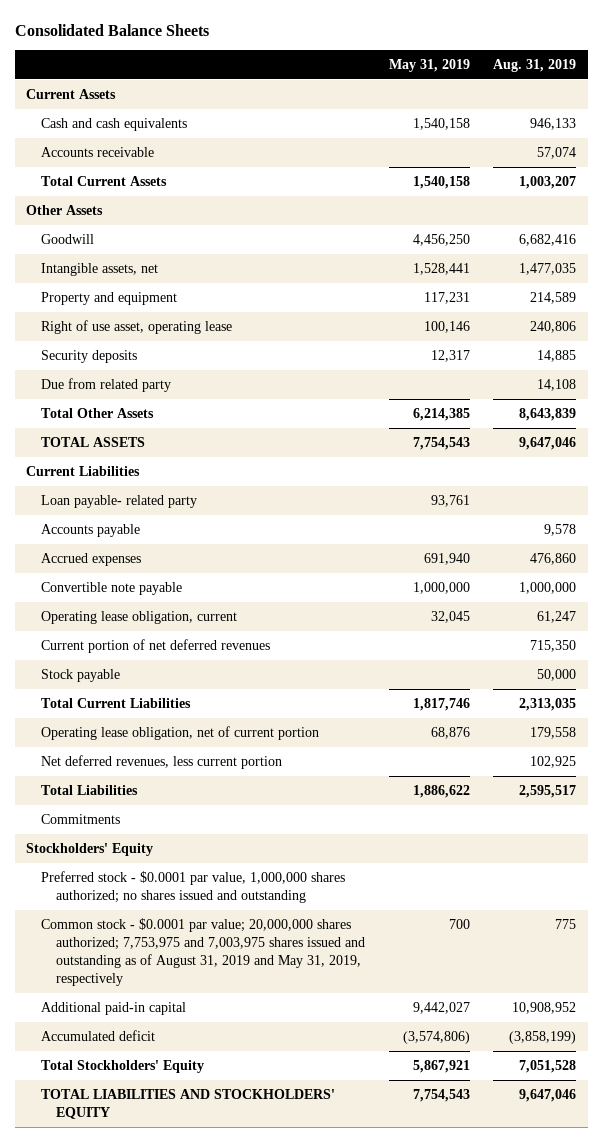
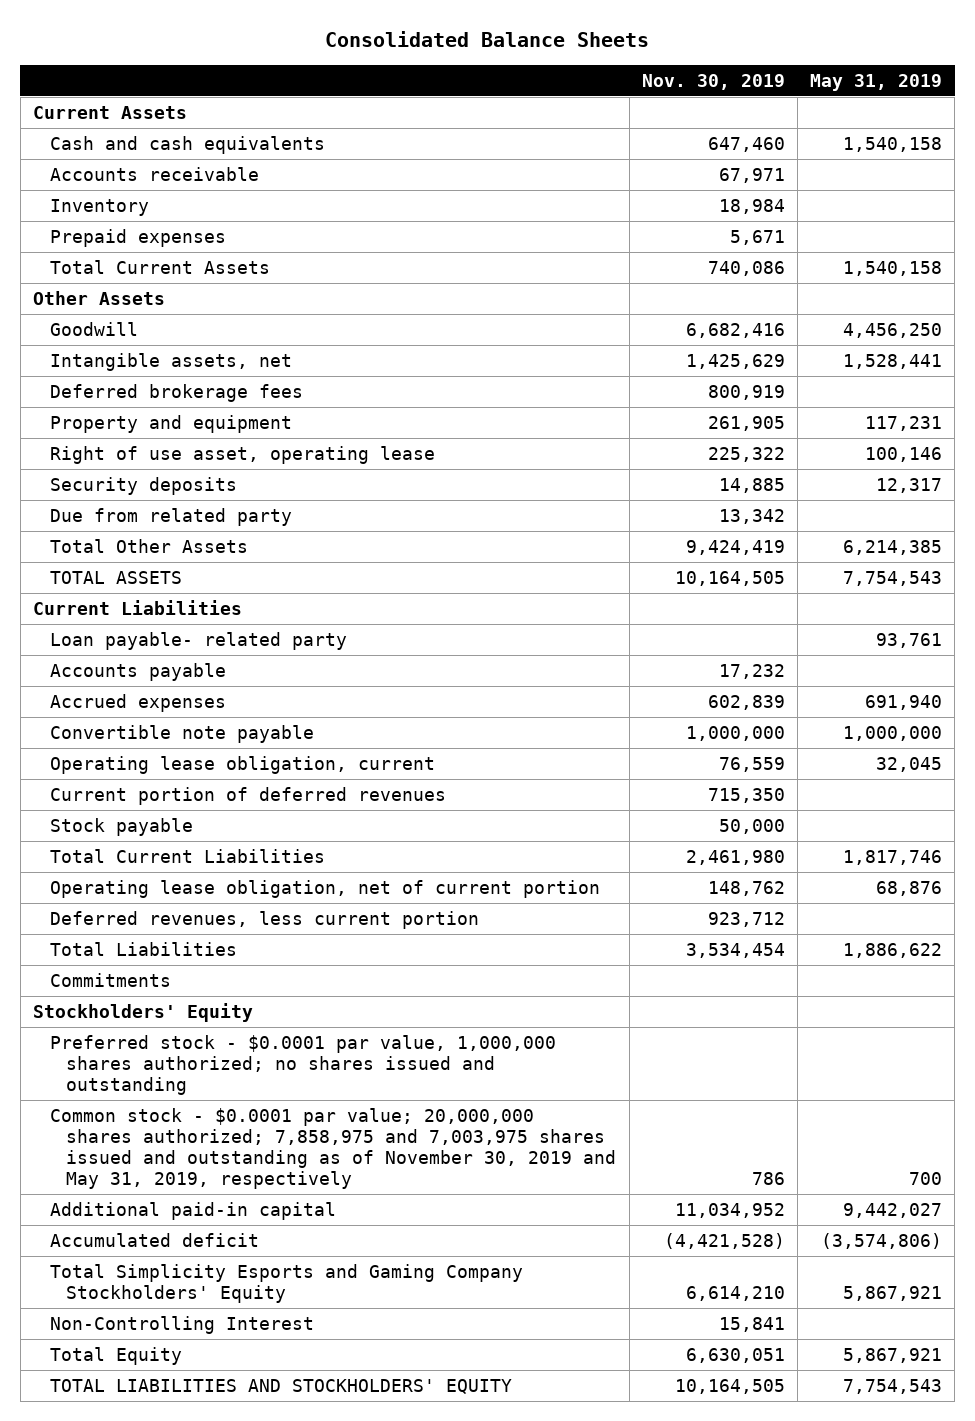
[492,58,576,72] Aug. 31, 2019 -> none
none -> [641,73,785,90] Nov. 30, 2019
none -> [49,198,149,216] Inventory
none -> [49,228,226,247] Prepaid expenses
none -> [49,383,303,402] Deferred brokerage fees
[41,638,271,653] Current portion of net deferred revenues -> [49,786,446,805] Current portion of deferred revenues
[41,754,283,769] Net deferred revenues, less current portion -> [49,910,479,929] Deferred revenues, less current portion
[41,917,366,986] Common stock - $0.0001 par value; 20,000,000 shares authorized; 7,753,975 and 7,003,975 shares issued and outstanding as of August 31, 2019 and May 31, 2019, respectively -> [49,1107,617,1189] Common stock - $0.0001 par value; 20,000,000 shares authorized; 7,858,975 and 7,003,975 shares issued and outstanding as of November 30, 2019 and May 31, 2019, respectively
[41,1059,205,1073] Total Stockholders' Equity -> [49,1263,523,1303] Total Simplicity Esports and Gaming Company Stockholders' Equity
none -> [49,1315,314,1334] Non-Controlling Interest
none -> [49,1346,182,1365] Total Equity

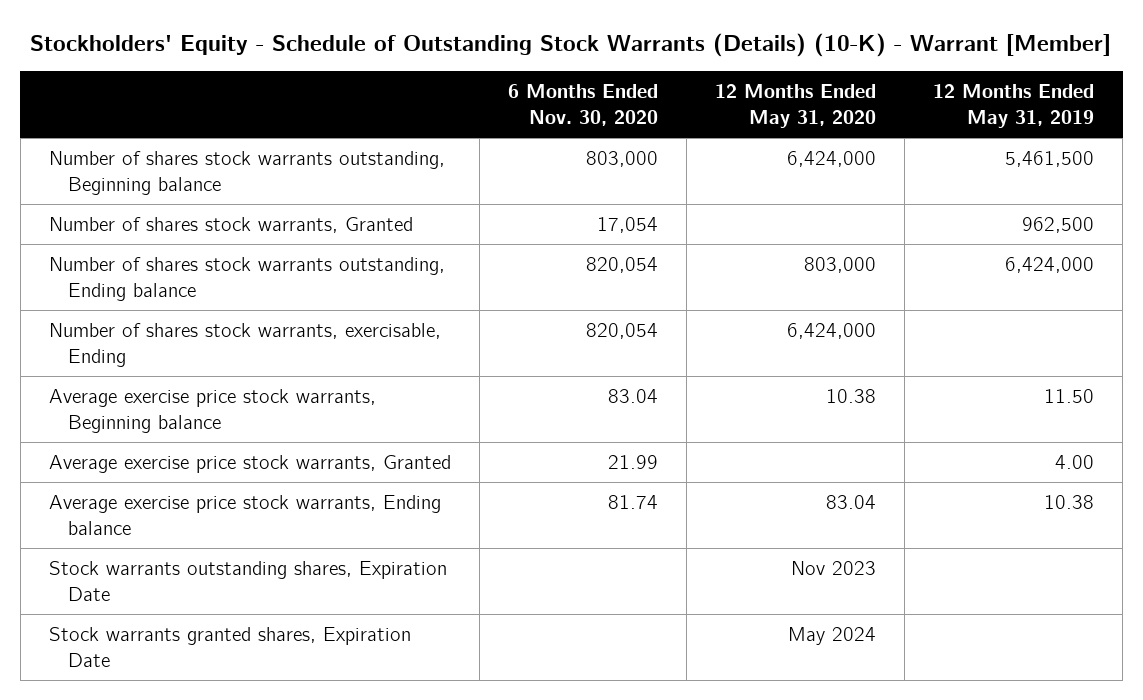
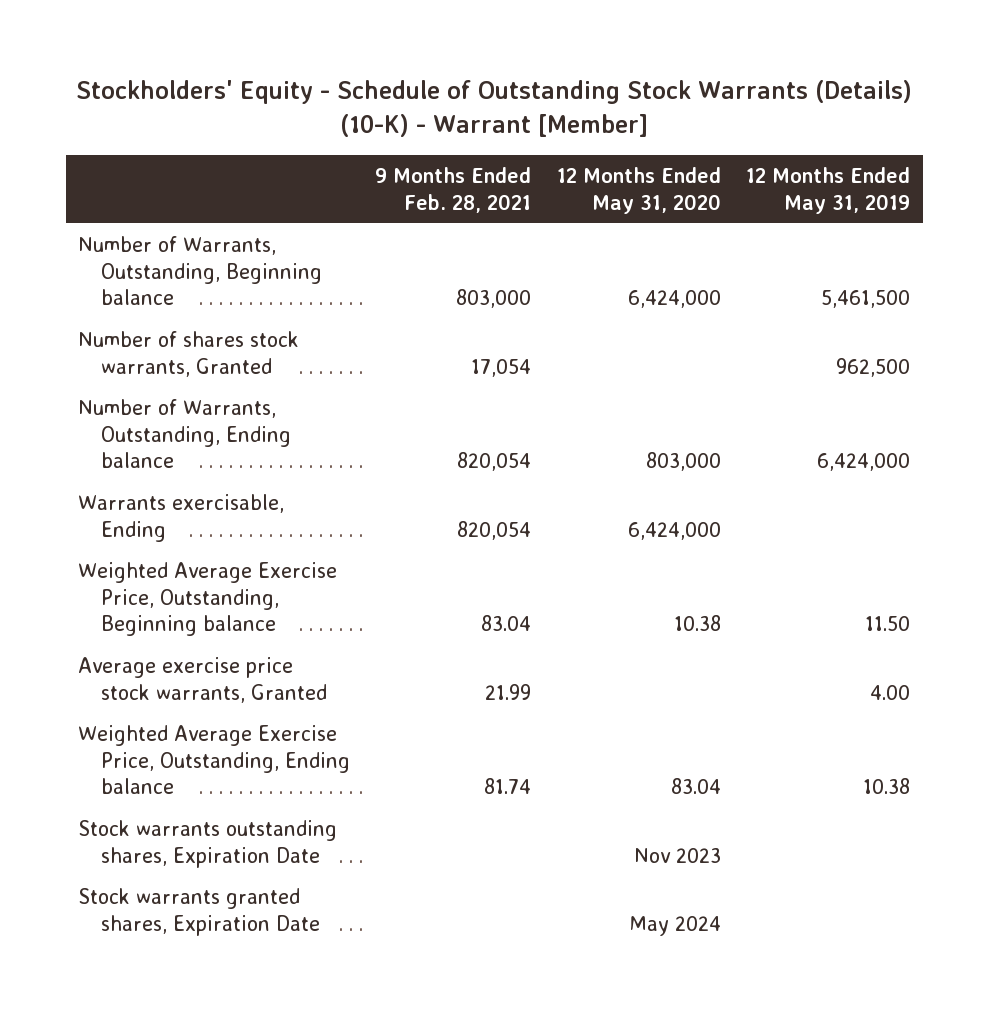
[507,84,658,126] 6 Months Ended Nov. 30, 2020 -> none
none -> [375,166,532,213] 9 Months Ended Feb. 28, 2021
[48,151,445,195] Number of shares stock warrants outstanding, Beginning balance -> [78,236,322,306] Number of Warrants, Outstanding, Beginning balance
[48,257,445,301] Number of shares stock warrants outstanding, Ending balance -> [78,399,291,469] Number of Warrants, Outstanding, Ending balance
[48,323,441,367] Number of shares stock warrants, exercisable, Ending -> [78,494,285,542] Warrants exercisable, Ending
[48,389,376,433] Average exercise price stock warrants, Beginning balance -> [78,562,338,637] Weighted Average Exercise Price, Outstanding, Beginning balance
[48,495,441,535] Average exercise price stock warrants, Ending balance -> [78,725,350,795] Weighted Average Exercise Price, Outstanding, Ending balance

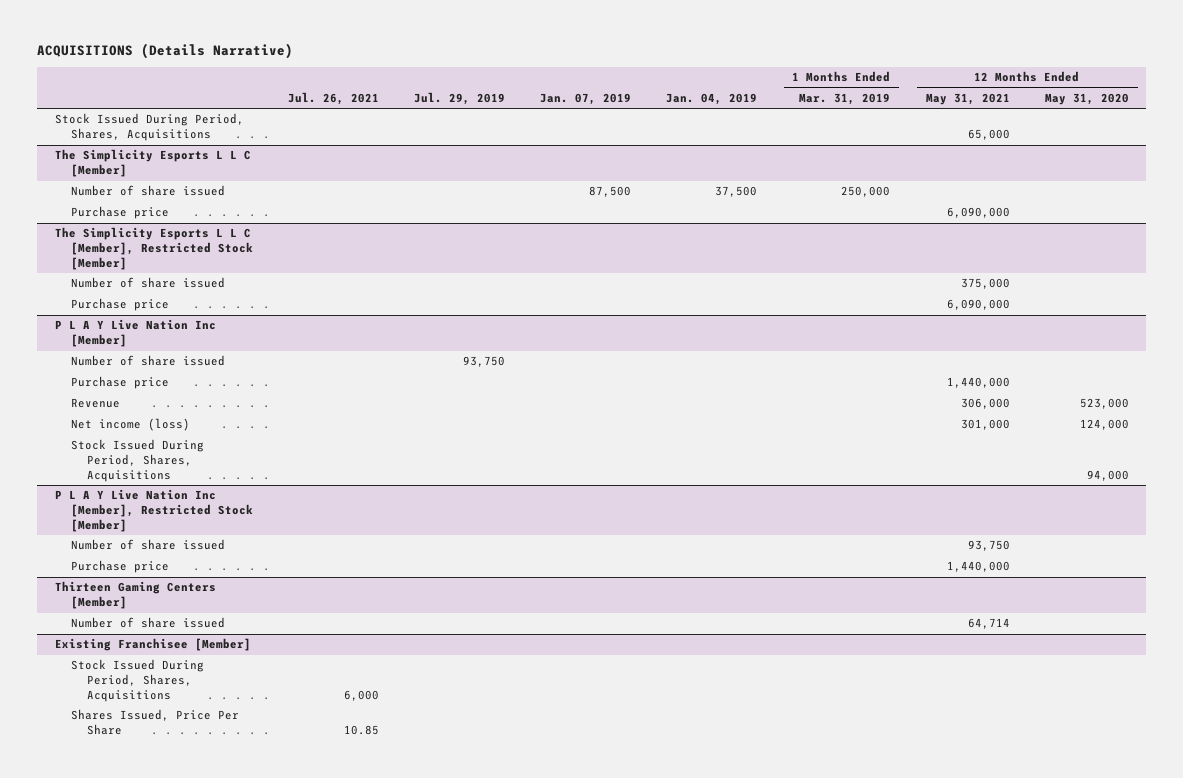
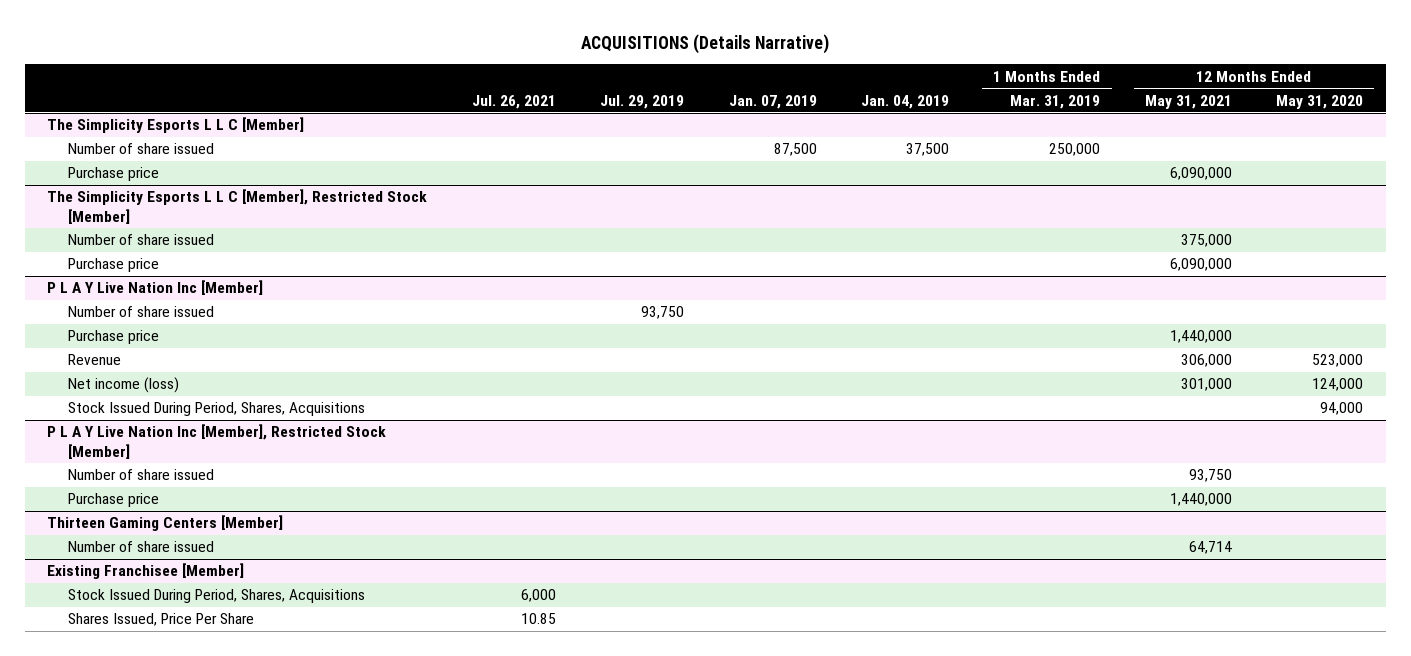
[54,113,244,142] Stock Issued During Period, Shares, Acquisitions -> none

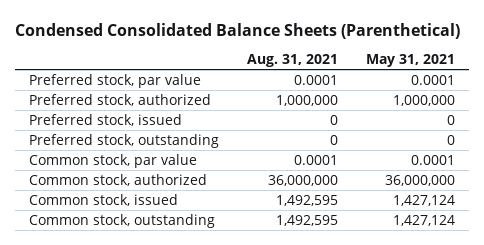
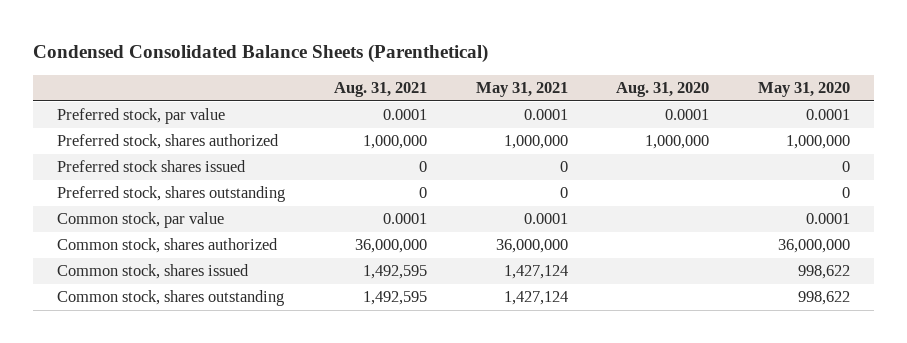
none -> [616,82,710,98] Aug. 31, 2020
none -> [757,82,850,98] May 31, 2020
[28,93,211,106] Preferred stock, authorized -> [57,134,280,150] Preferred stock, shares authorized
[28,113,182,126] Preferred stock, issued -> [57,160,247,173] Preferred stock shares issued
[28,133,219,148] Preferred stock, outstanding -> [57,186,286,203] Preferred stock, shares outstanding
[28,173,207,186] Common stock, authorized -> [57,238,279,254] Common stock, shares authorized
[28,193,178,206] Common stock, issued -> [57,264,250,280] Common stock, shares issued
[28,213,215,228] Common stock, outstanding -> [57,290,285,307] Common stock, shares outstanding

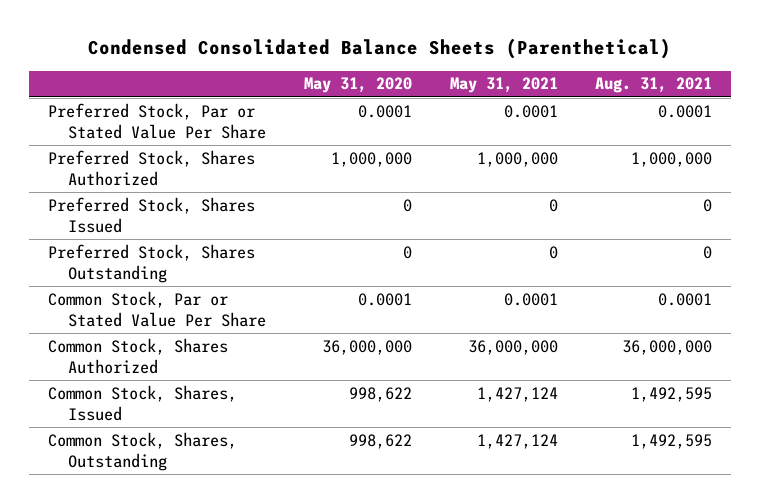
[616,82,710,98] Aug. 31, 2020 -> none
[57,108,226,125] Preferred stock, par value -> [47,102,267,139] Preferred Stock, Par or Stated Value Per Share
[57,134,280,150] Preferred stock, shares authorized -> [47,149,255,186] Preferred Stock, Shares Authorized
[57,160,247,173] Preferred stock shares issued -> [47,196,255,233] Preferred Stock, Shares Issued
[57,186,286,203] Preferred stock, shares outstanding -> [47,243,255,283] Preferred Stock, Shares Outstanding
[57,212,225,229] Common stock, par value -> [47,290,267,327] Common Stock, Par or Stated Value Per Share
[57,238,279,254] Common stock, shares authorized -> [47,337,228,374] Common Stock, Shares Authorized
[57,264,250,280] Common stock, shares issued -> [47,384,237,421] Common Stock, Shares, Issued
[57,290,285,307] Common stock, shares outstanding -> [47,431,237,471] Common Stock, Shares, Outstanding

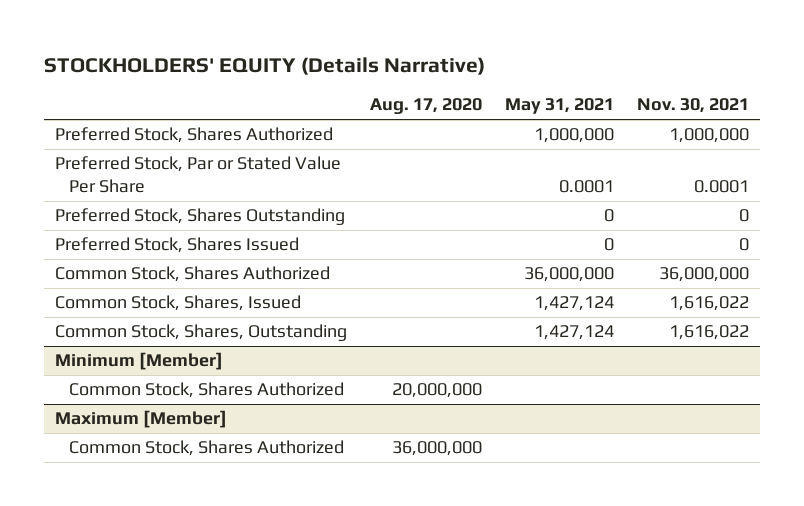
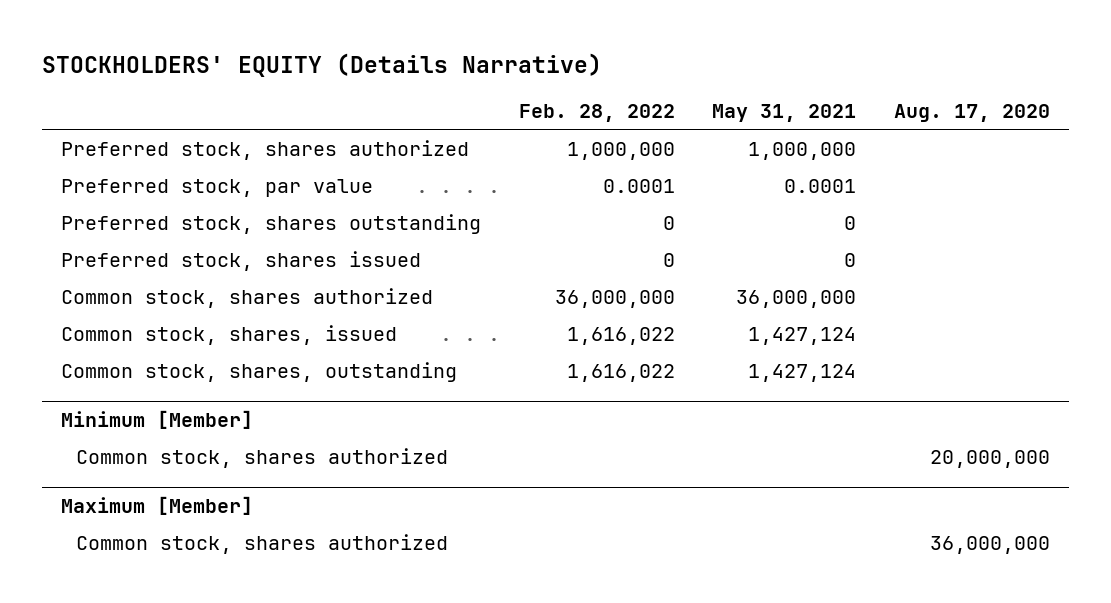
[636,98,749,114] Nov. 30, 2021 -> none
none -> [518,104,675,123] Feb. 28, 2022
[55,127,334,144] Preferred Stock, Shares Authorized -> [60,139,469,160] Preferred stock, shares authorized
[55,156,342,193] Preferred Stock, Par or Stated Value Per Share -> [60,178,373,197] Preferred stock, par value
[55,208,346,226] Preferred Stock, Shares Outstanding -> [60,213,481,234] Preferred stock, shares outstanding
[55,237,300,254] Preferred Stock, Shares Issued -> [60,250,421,271] Preferred stock, shares issued
[55,266,331,283] Common Stock, Shares Authorized -> [60,287,433,308] Common stock, shares authorized
[55,295,302,312] Common Stock, Shares, Issued -> [60,324,397,345] Common stock, shares, issued
[55,324,348,342] Common Stock, Shares, Outstanding -> [60,361,457,382] Common stock, shares, outstanding
[68,382,344,399] Common Stock, Shares Authorized -> [76,447,449,468] Common stock, shares authorized
[68,440,344,457] Common Stock, Shares Authorized -> [76,533,449,554] Common stock, shares authorized

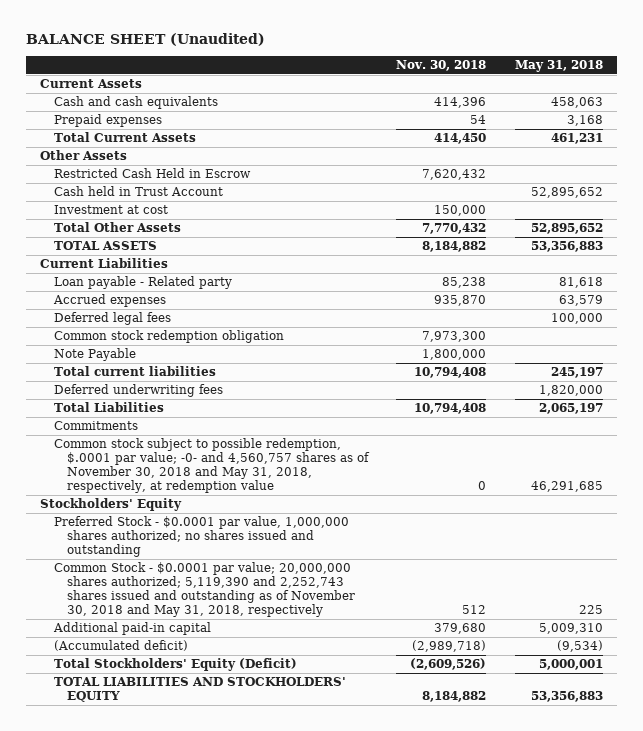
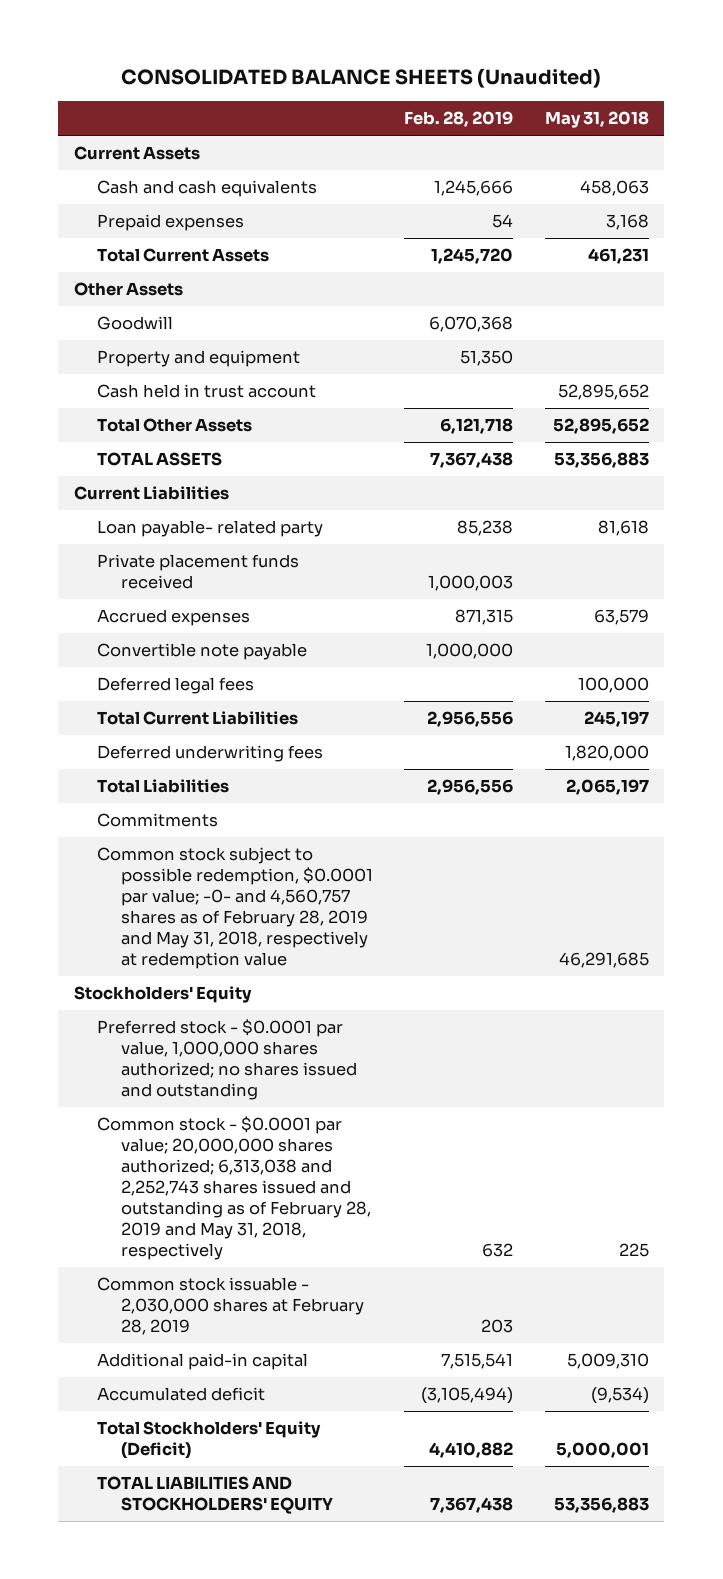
[25,32,265,46] BALANCE SHEET (Unaudited) -> [121,68,602,89] CONSOLIDATED BALANCE SHEETS (Unaudited)
[396,59,487,71] Nov. 30, 2018 -> none
none -> [404,111,514,128] Feb. 28, 2019
[53,168,251,179] Restricted Cash Held in Escrow -> none
[53,205,168,215] Investment at cost -> none
none -> [97,316,174,331] Goodwill
none -> [97,350,301,368] Property and equipment
[53,186,223,197] Cash held in Trust Account -> [97,384,317,399] Cash held in trust account
[53,276,232,290] Loan payable - Related party -> [97,520,324,538] Loan payable- related party
none -> [97,554,300,590] Private placement funds received
none -> [97,643,308,661] Convertible note payable
[53,330,284,344] Common stock redemption obligation -> none
[53,348,136,362] Note Payable -> none
[53,366,216,377] Total current liabilities -> [97,711,299,726] Total Current Liabilities
[53,438,371,493] Common stock subject to possible redemption, $.0001 par value; -0- and 4,560,757 shares as of November 30, 2018 and May 31, 2018, respectively, at redemption value -> [97,847,373,969] Common stock subject to possible redemption, $0.0001 par value; -0- and 4,560,757 shares as of February 28, 2019 and May 31, 2018, respectively at redemption value
[53,516,349,557] Preferred Stock - $0.0001 par value, 1,000,000 shares authorized; no shares issued and outstanding -> [97,1019,357,1100] Preferred stock - $0.0001 par value, 1,000,000 shares authorized; no shares issued and outstanding
[53,562,356,617] Common Stock - $0.0001 par value; 20,000,000 shares authorized; 5,119,390 and 2,252,743 shares issued and outstanding as of November 30, 2018 and May 31, 2018, respectively -> [97,1116,371,1260] Common stock - $0.0001 par value; 20,000,000 shares authorized; 6,313,038 and 2,252,743 shares issued and outstanding as of February 28, 2019 and May 31, 2018, respectively
none -> [97,1277,364,1336] Common stock issuable - 2,030,000 shares at February 28, 2019
[53,640,188,652] (Accumulated deficit) -> [97,1387,266,1402] Accumulated deficit

